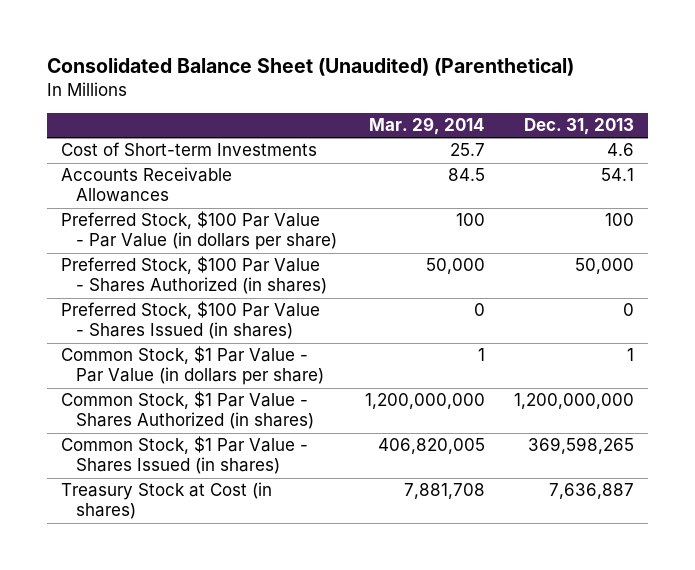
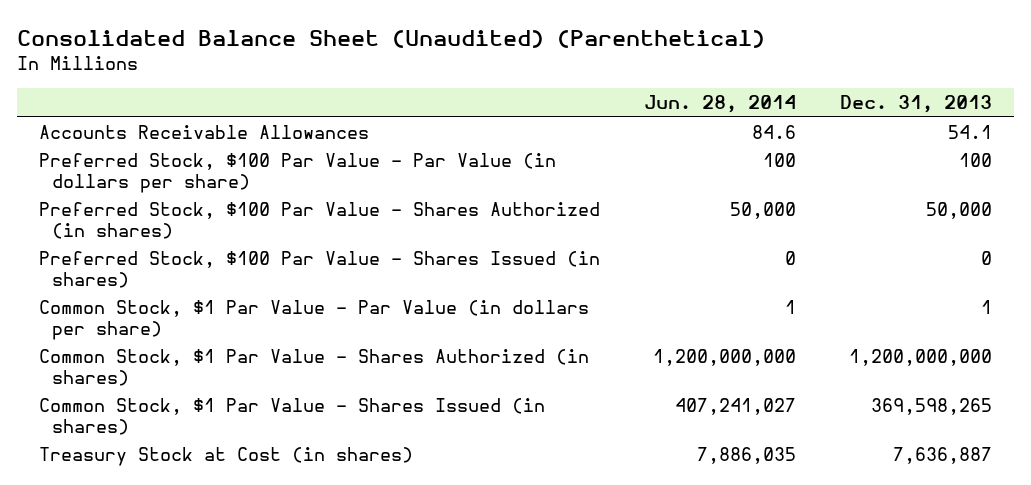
[369,117,486,136] Mar. 29, 2014 -> none
none -> [644,95,797,114] Jun. 28, 2014
[61,142,318,157] Cost of Short-term Investments -> none

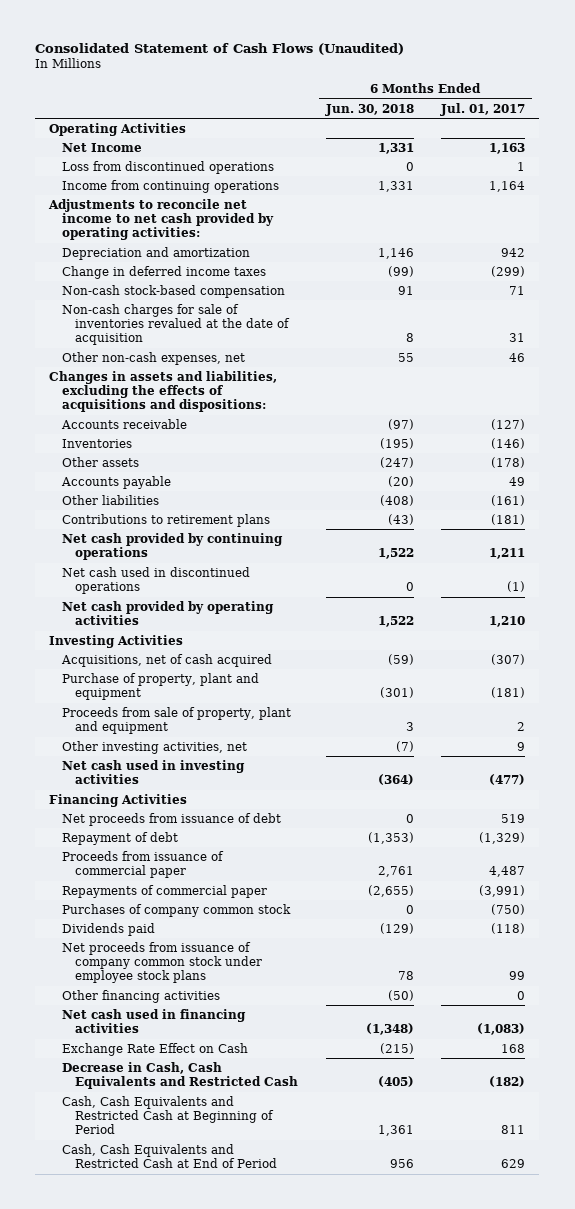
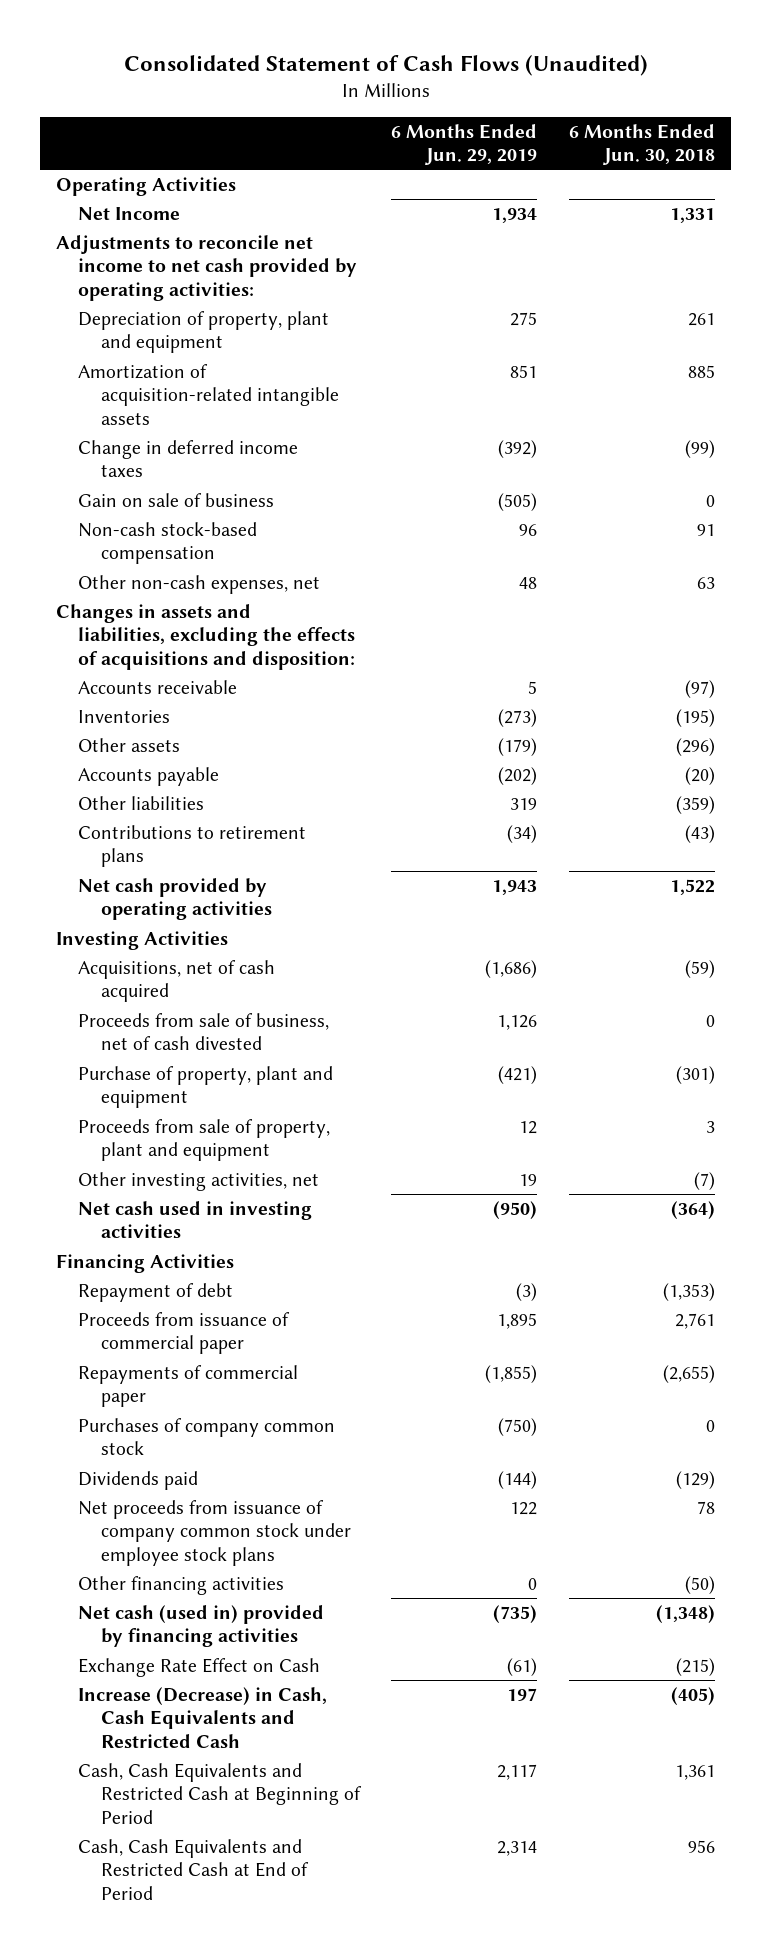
[440,102,526,116] Jul. 01, 2017 -> none
none -> [391,123,538,166] 6 Months Ended Jun. 29, 2019
[62,160,275,174] Loss from discontinued operations -> none
[62,179,280,193] Income from continuing operations -> none
[62,246,251,260] Depreciation and amortization -> none
none -> [78,311,330,354] Depreciation of property, plant and equipment
none -> [78,364,339,425] Amortization of acquisition-related intangible assets
none -> [78,493,275,508] Gain on sale of business
[62,303,291,346] Non-cash charges for sale of inventories revalued at the date of acquisition -> none
[397,352,414,362] 55 -> [697,577,716,590] 63
[49,370,278,413] Changes in assets and liabilities, excluding the effects of acquisitions and dispositions: -> [56,604,356,670] Changes in assets and liabilities, excluding the effects of acquisitions and disposition:
[379,456,414,468] (247) -> [676,738,716,757] (296)
[379,494,414,506] (408) -> [676,796,716,815] (359)
[62,532,284,561] Net cash provided by continuing operations -> none
[62,566,251,595] Net cash used in discontinued operations -> none
none -> [78,1013,330,1051] Proceeds from sale of business, net of cash divested
[62,812,282,826] Net proceeds from issuance of debt -> none
[62,1008,247,1034] Net cash used in financing activities -> [78,1605,325,1648] Net cash (used in) provided by financing activities
[62,1061,299,1090] Decrease in Cash, Cash Equivalents and Restricted Cash -> [78,1687,328,1748] Increase (Decrease) in Cash, Cash Equivalents and Restricted Cash

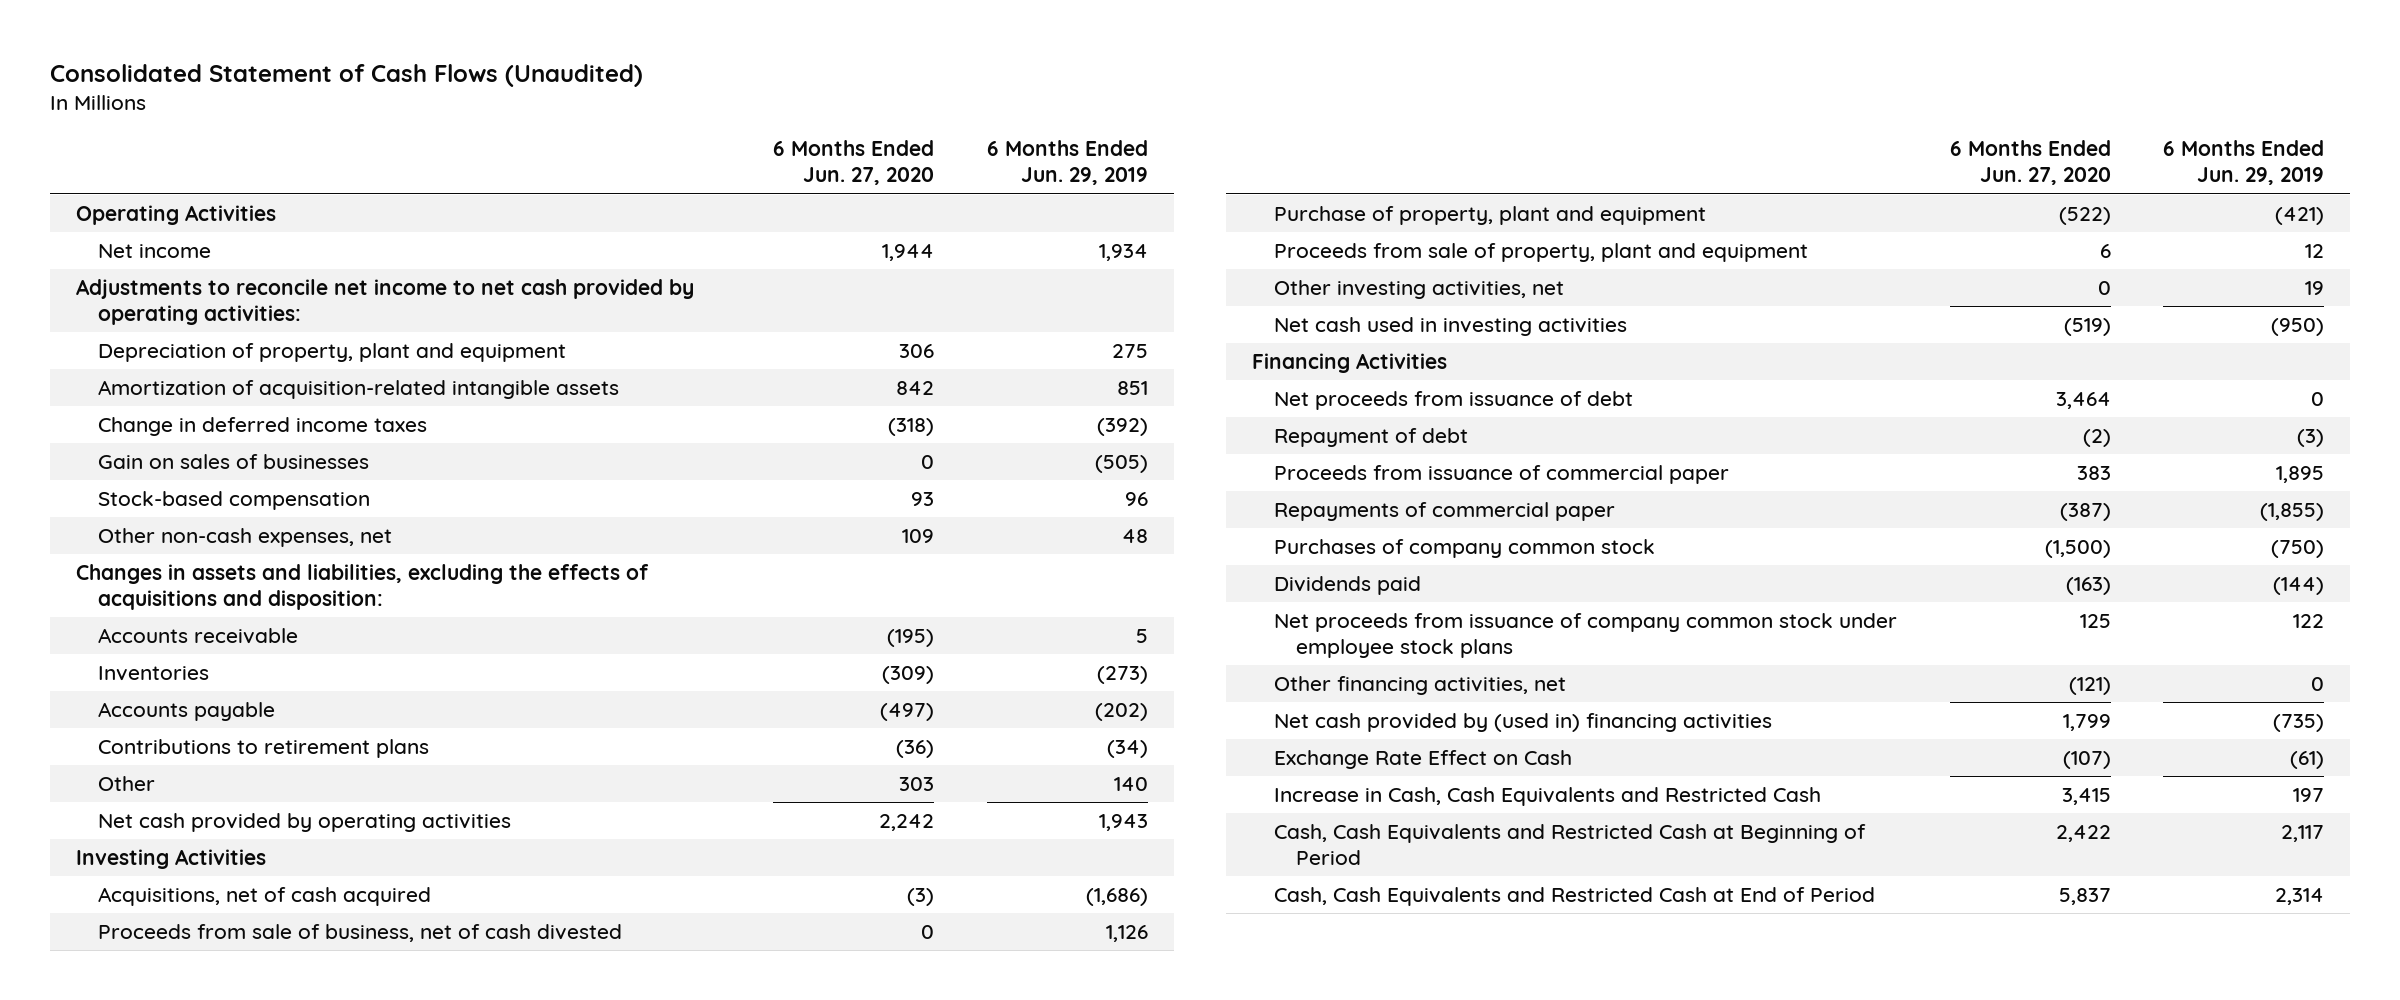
[569,123,716,166] 6 Months Ended Jun. 30, 2018 -> none
none -> [773,140,935,186] 6 Months Ended Jun. 27, 2020
[78,207,181,221] Net Income -> [97,243,211,258] Net income
[78,493,275,508] Gain on sale of business -> [97,453,369,469] Gain on sales of businesses
[78,522,258,565] Non-cash stock-based compensation -> [97,490,370,510] Stock-based compensation
[78,738,181,753] Other assets -> none
[78,796,205,811] Other liabilities -> none
none -> [97,775,155,791] Other
none -> [1274,390,1634,410] Net proceeds from issuance of debt
[78,1576,285,1596] Other financing activities -> [1274,675,1567,695] Other financing activities, net
[78,1605,325,1648] Net cash (used in) provided by financing activities -> [1274,712,1773,732] Net cash provided by (used in) financing activities
[78,1687,328,1748] Increase (Decrease) in Cash, Cash Equivalents and Restricted Cash -> [1274,786,1822,806] Increase in Cash, Cash Equivalents and Restricted Cash

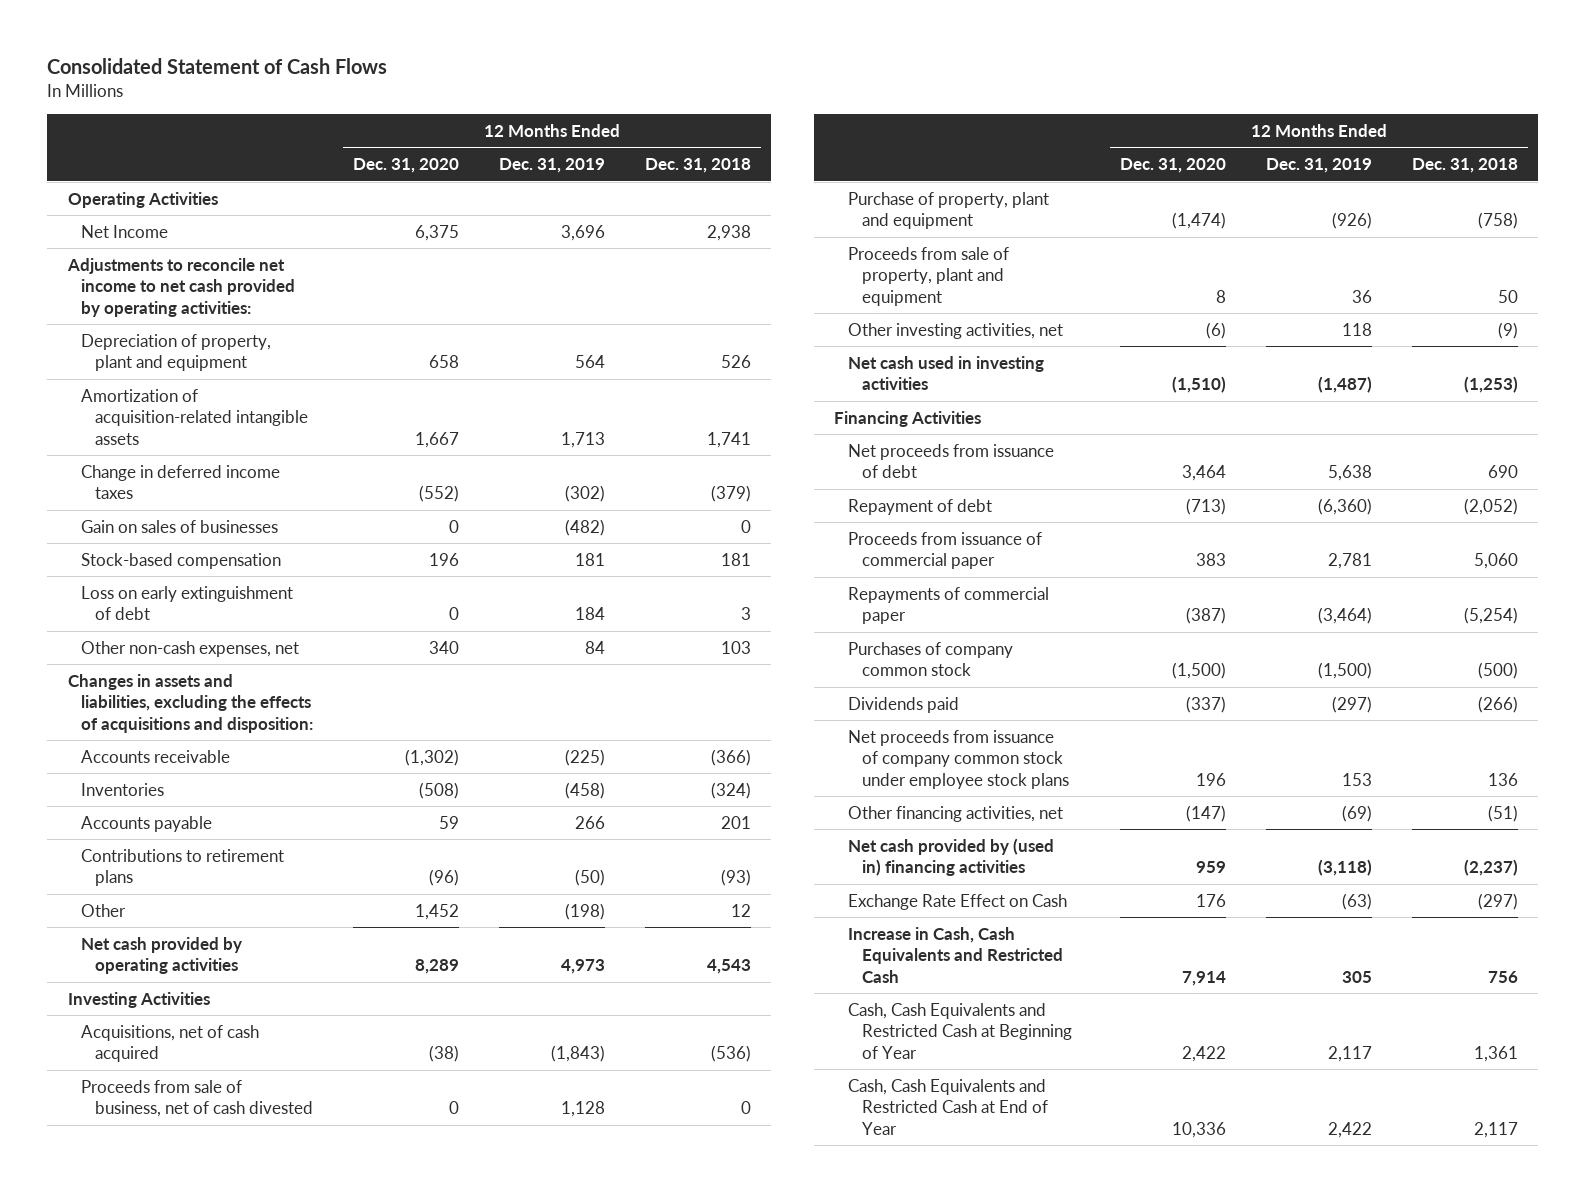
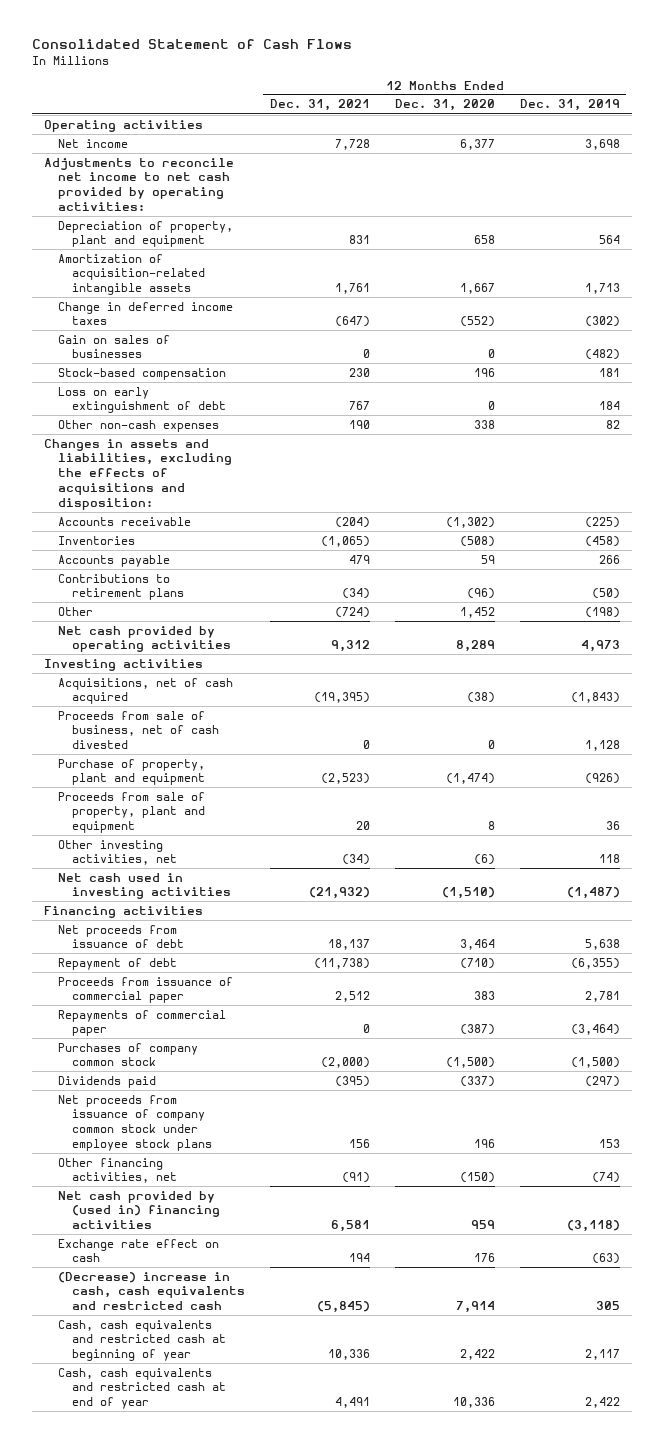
[645,158,752,174] Dec. 31, 2018 -> none
none -> [269,99,370,112] Dec. 31, 2021
[67,191,218,208] Operating Activities -> [44,119,204,132] Operating activities
[81,224,169,238] Net Income -> [57,138,128,148] Net income
[415,224,460,241] 6,375 -> [459,138,495,150] 6,377
[561,224,606,241] 3,696 -> [584,138,620,150] 3,698
[81,640,300,657] Other non-cash expenses, net -> [57,419,219,432] Other non-cash expenses
[429,640,460,654] 340 -> [473,419,495,429] 338
[585,640,606,654] 84 -> [605,419,620,429] 82
[67,991,210,1008] Investing Activities -> [44,658,204,671] Investing activities
[834,410,982,427] Financing Activities -> [44,905,204,918] Financing activities
[1186,497,1227,515] (713) -> [459,957,495,969] (710)
[1318,497,1373,515] (6,360) -> [570,957,620,969] (6,355)
[1186,804,1227,822] (147) -> [459,1172,495,1184] (150)
[1342,804,1373,822] (69) -> [591,1172,620,1184] (74)
[848,893,1068,910] Exchange Rate Effect on Cash -> [57,1238,219,1263] Exchange rate effect on cash
[848,926,1063,983] Increase in Cash, Cash Equivalents and Restricted Cash -> [57,1271,245,1311] (Decrease) increase in cash, cash equivalents and restricted cash
[848,1002,1072,1059] Cash, Cash Equivalents and Restricted Cash at Beginning of Year -> [57,1319,226,1362] Cash, cash equivalents and restricted cash at beginning of year
[848,1078,1048,1135] Cash, Cash Equivalents and Restricted Cash at End of Year -> [57,1367,226,1410] Cash, cash equivalents and restricted cash at end of year

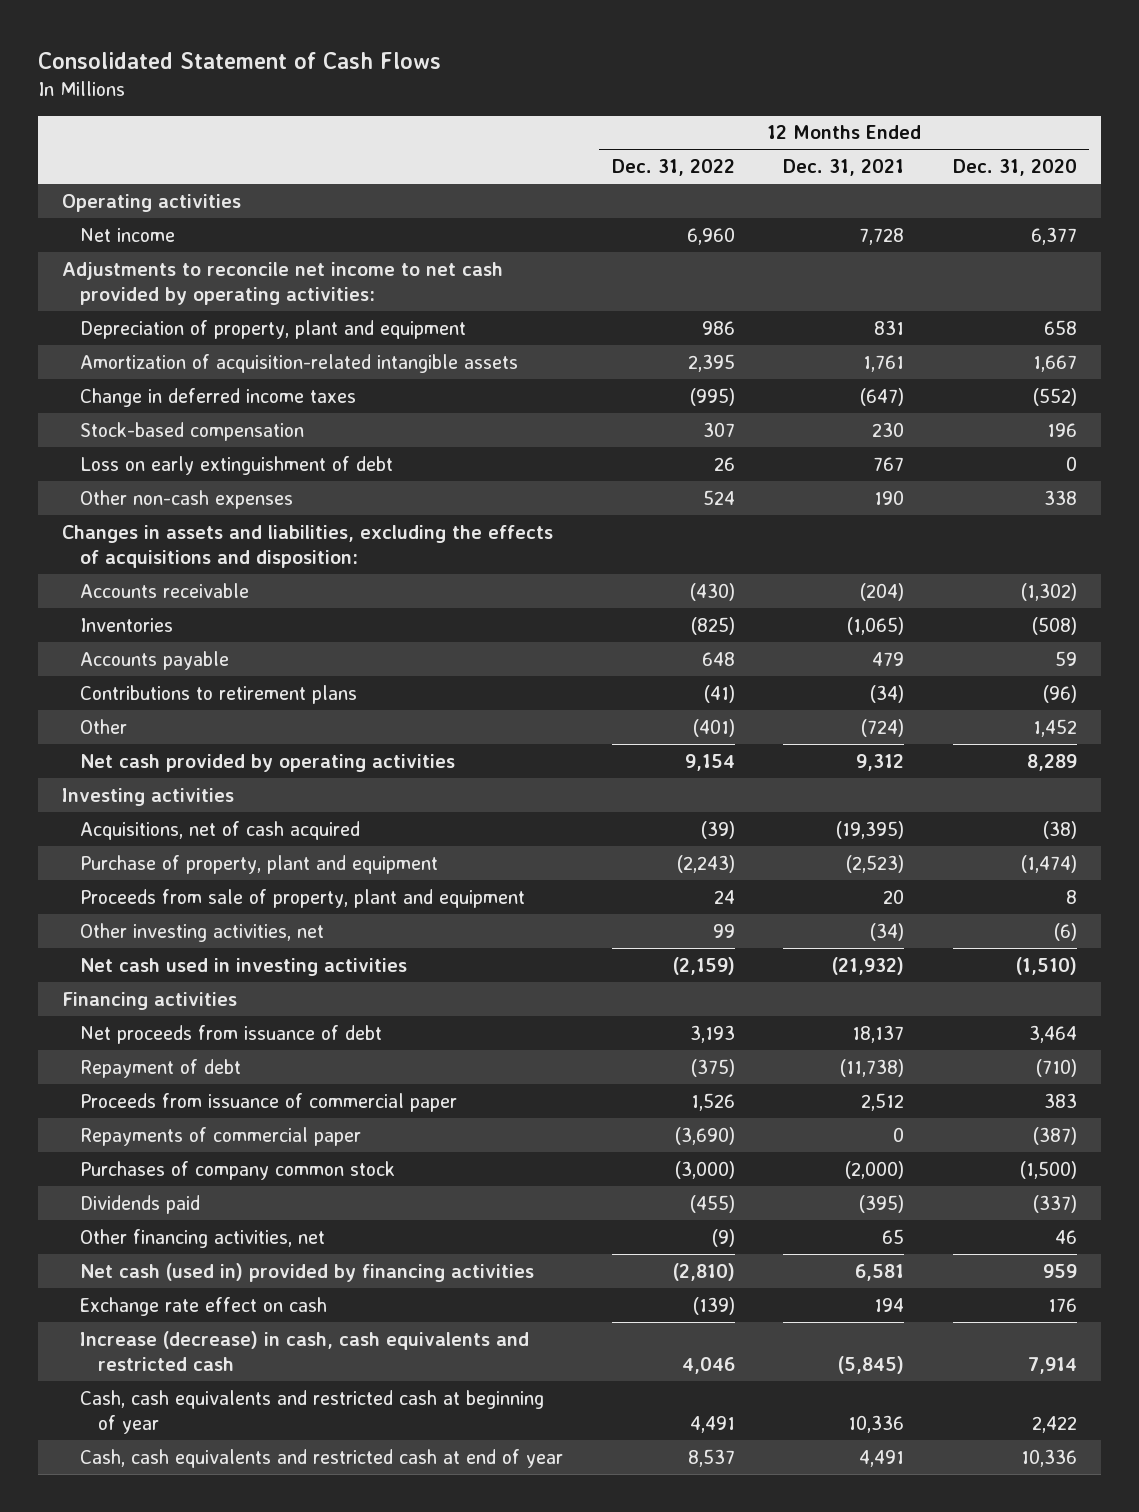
[519,99,620,112] Dec. 31, 2019 -> none
none -> [611,159,735,177] Dec. 31, 2022
[57,334,170,359] Gain on sales of businesses -> none
[57,710,219,750] Proceeds from sale of business, net of cash divested -> none
[57,1094,212,1151] Net proceeds from issuance of company common stock under employee stock plans -> none
[341,1172,370,1184] (91) -> [882,1228,905,1244] 65
[459,1172,495,1184] (150) -> [1055,1229,1078,1244] 46
[57,1190,220,1230] Net cash provided by (used in) financing activities -> [79,1262,534,1282] Net cash (used in) provided by financing activities
[57,1271,245,1311] (Decrease) increase in cash, cash equivalents and restricted cash -> [79,1330,529,1371] Increase (decrease) in cash, cash equivalents and restricted cash

